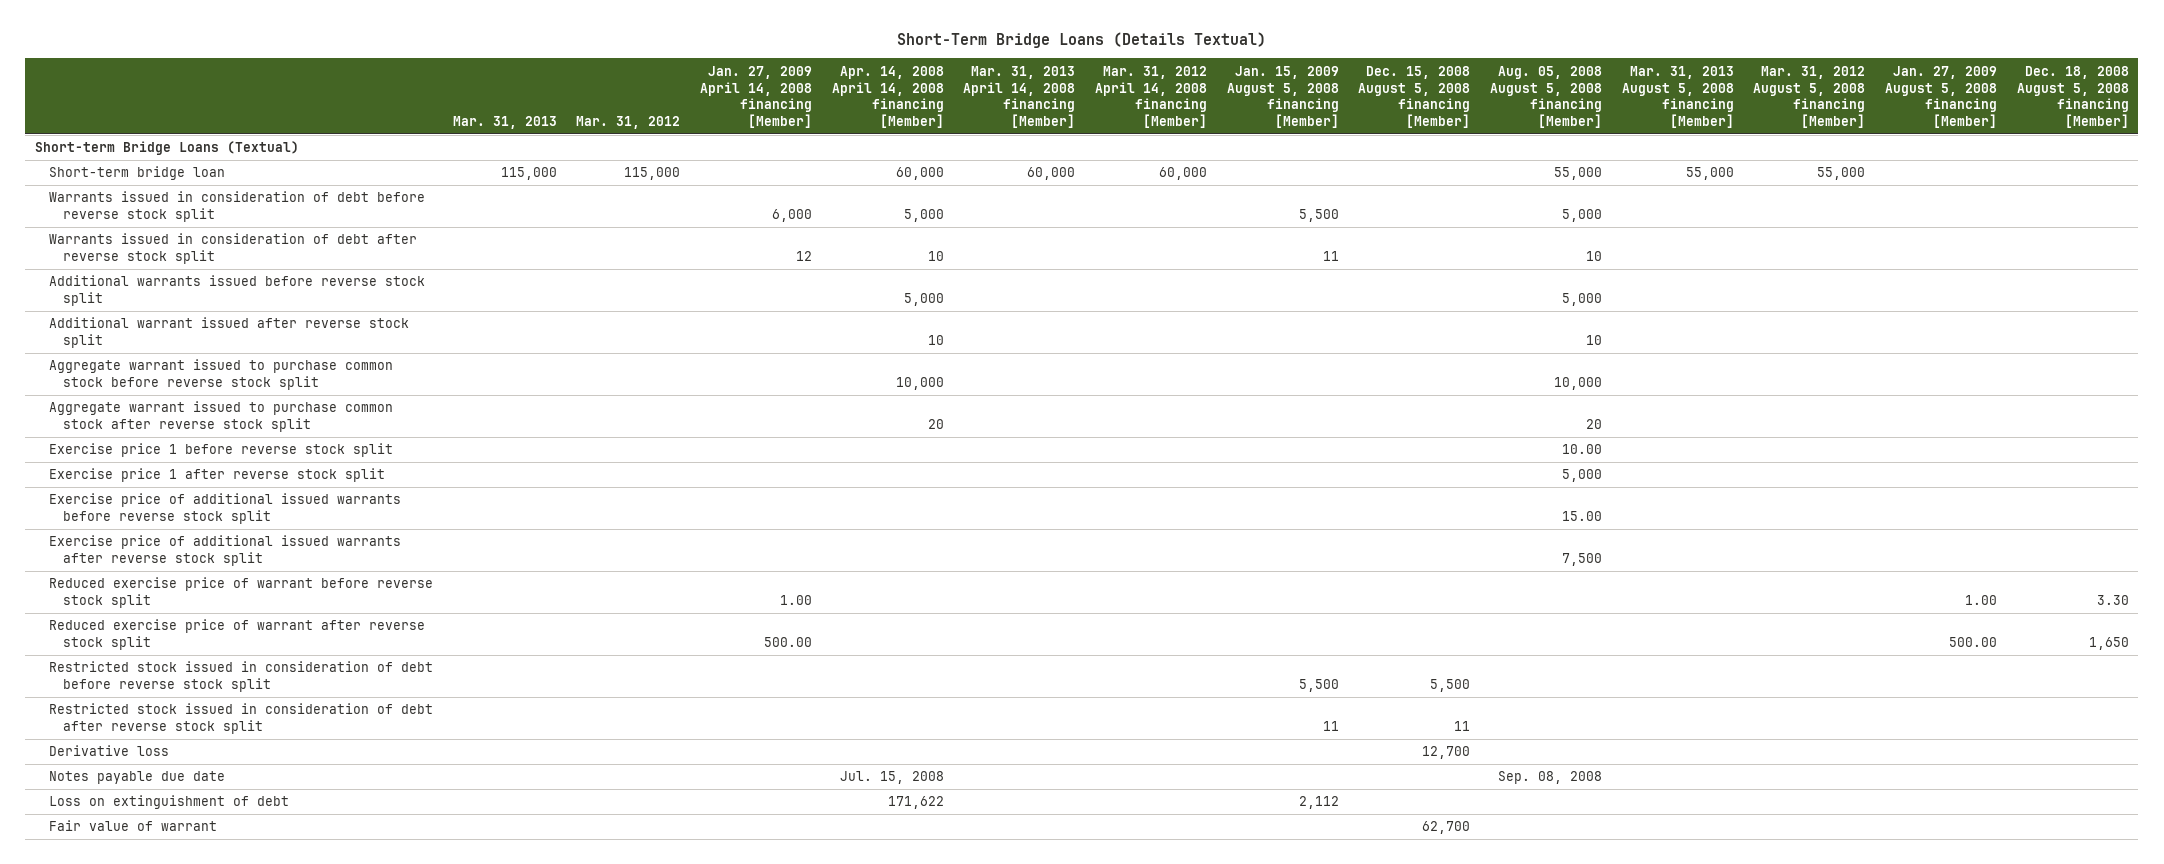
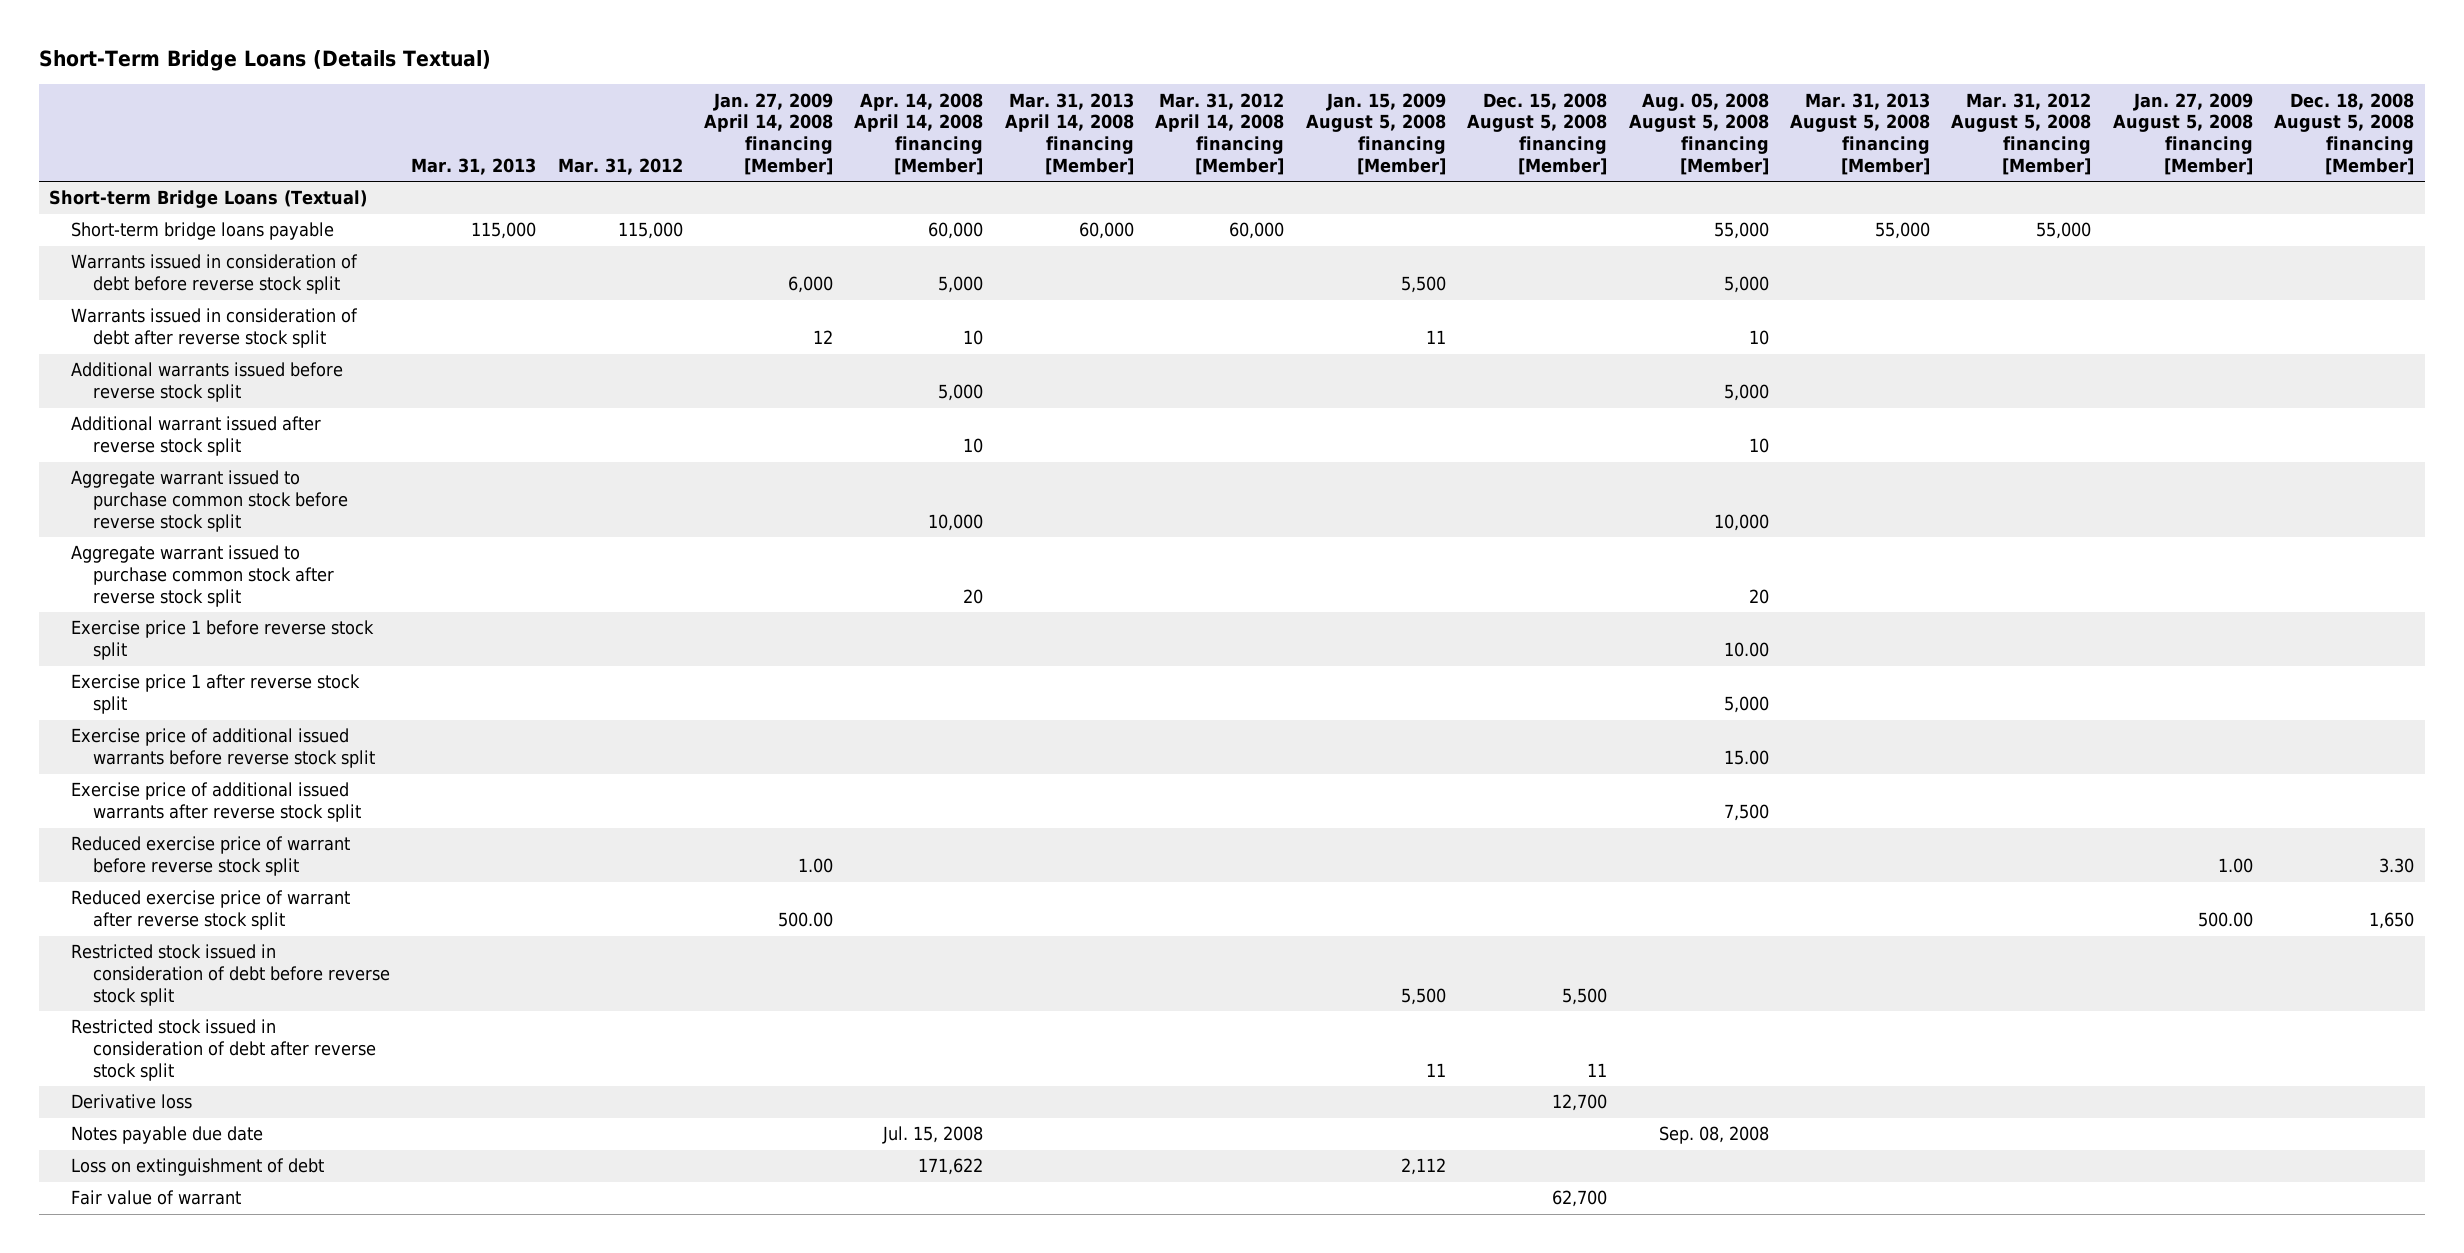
[48,166,225,181] Short-term bridge loan -> [71,222,335,241] Short-term bridge loans payable

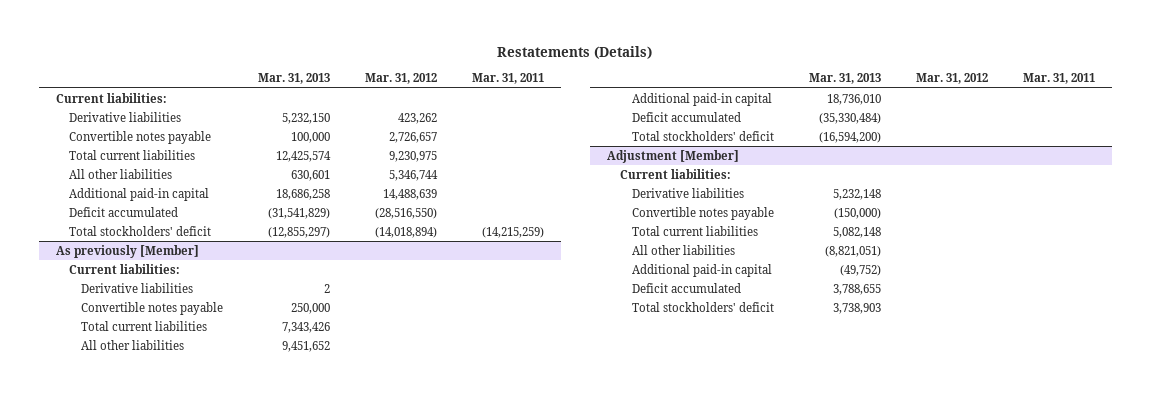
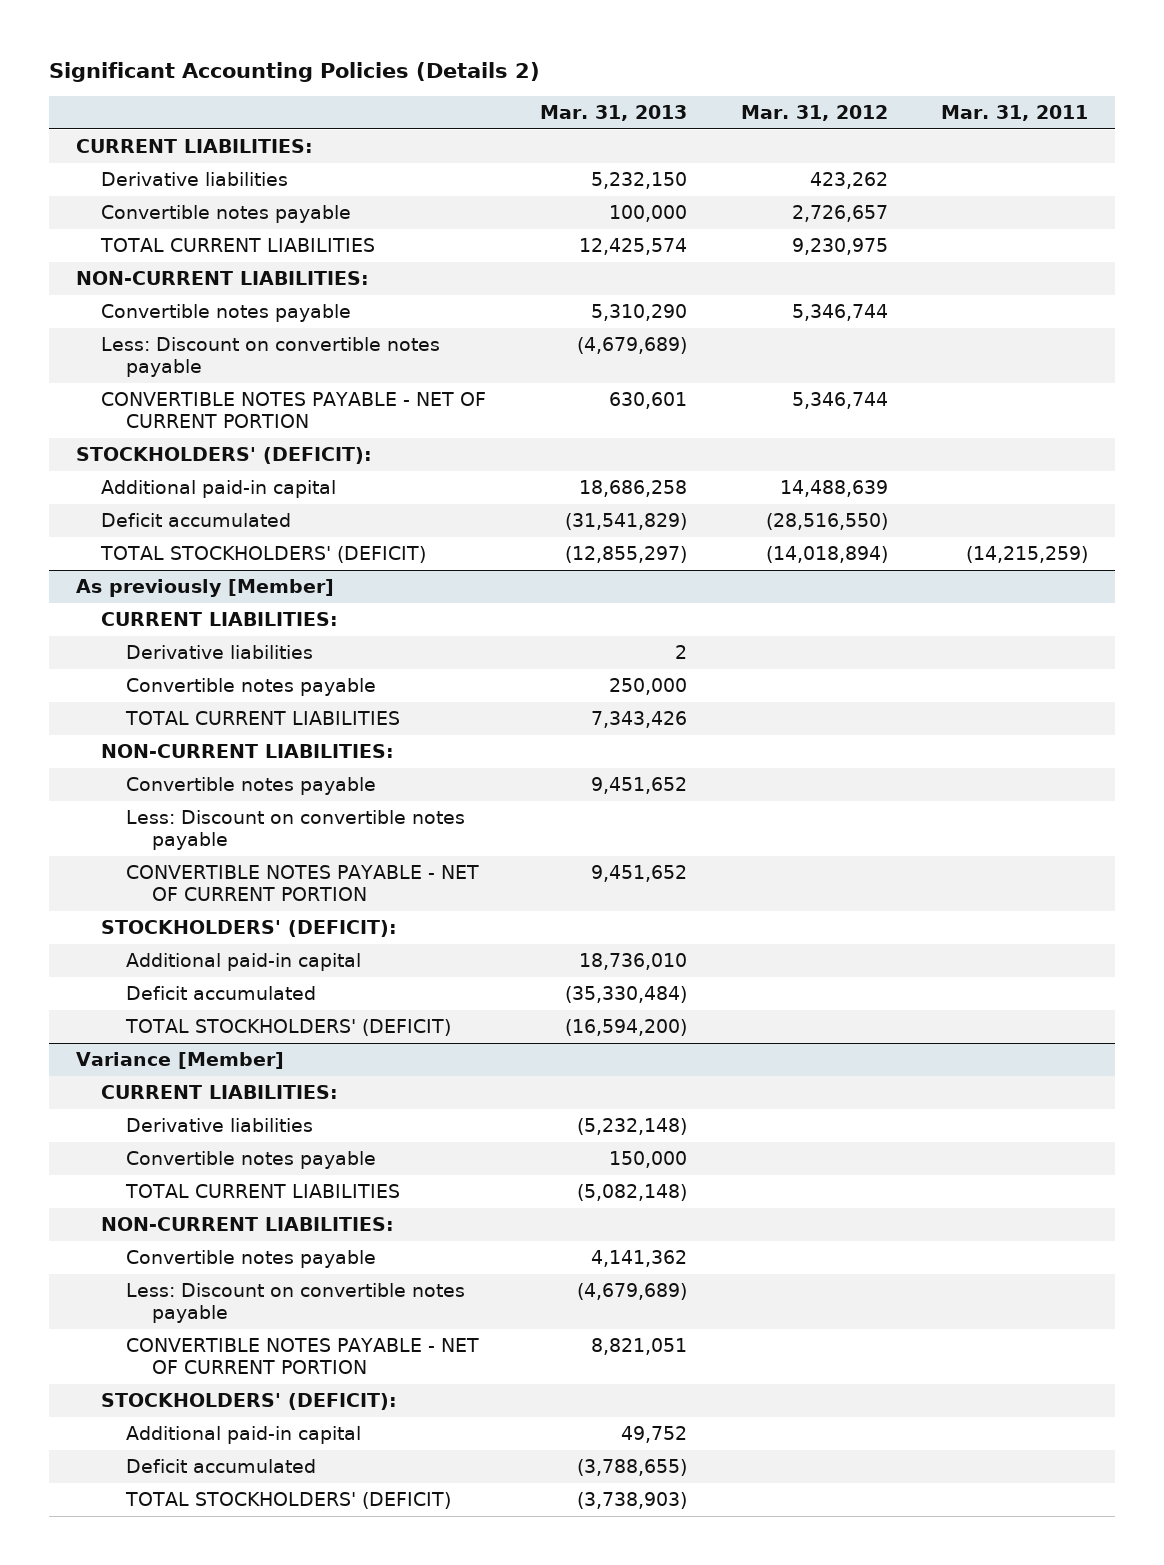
[497,45,653,59] Restatements (Details) -> [49,61,541,82] Significant Accounting Policies (Details 2)
[56,92,168,103] Current liabilities: -> [76,139,314,154] CURRENT LIABILITIES:
[68,149,195,160] Total current liabilities -> [100,238,376,253] TOTAL CURRENT LIABILITIES
none -> [76,271,370,286] NON-CURRENT LIABILITIES:
none -> [101,304,352,323] Convertible notes payable
none -> [101,337,441,378] Less: Discount on convertible notes payable
[68,168,172,179] All other liabilities -> [101,392,487,429] CONVERTIBLE NOTES PAYABLE - NET OF CURRENT PORTION
none -> [76,447,373,465] STOCKHOLDERS' (DEFICIT):
[68,225,211,236] Total stockholders' deficit -> [100,546,427,564] TOTAL STOCKHOLDERS' (DEFICIT)
[68,263,180,274] Current liabilities: -> [101,612,339,627] CURRENT LIABILITIES:
[81,320,208,331] Total current liabilities -> [125,711,401,726] TOTAL CURRENT LIABILITIES
none -> [101,744,395,759] NON-CURRENT LIABILITIES:
none -> [126,777,377,796] Convertible notes payable
none -> [126,810,466,851] Less: Discount on convertible notes payable
[81,339,185,350] All other liabilities -> [126,865,480,902] CONVERTIBLE NOTES PAYABLE - NET OF CURRENT PORTION
none -> [101,920,398,938] STOCKHOLDERS' (DEFICIT):
[607,149,740,163] Adjustment [Member] -> none
[632,244,736,255] All other liabilities -> none
[632,130,775,141] Total stockholders' deficit -> [125,1019,452,1037] TOTAL STOCKHOLDERS' (DEFICIT)
none -> [76,1052,285,1070] Variance [Member]
[619,168,731,179] Current liabilities: -> [101,1085,339,1100] CURRENT LIABILITIES:
[832,188,881,200] 5,232,148 -> [576,1118,687,1136] (5,232,148)
[833,207,881,219] (150,000) -> [608,1151,687,1169] 150,000
[632,225,759,236] Total current liabilities -> [125,1184,401,1199] TOTAL CURRENT LIABILITIES
[832,226,881,238] 5,082,148 -> [576,1184,687,1202] (5,082,148)
none -> [101,1217,395,1232] NON-CURRENT LIABILITIES:
none -> [126,1250,377,1269] Convertible notes payable
none -> [126,1283,466,1324] Less: Discount on convertible notes payable
none -> [126,1338,480,1375] CONVERTIBLE NOTES PAYABLE - NET OF CURRENT PORTION
none -> [101,1393,398,1411] STOCKHOLDERS' (DEFICIT):
[839,264,881,276] (49,752) -> [620,1426,687,1444] 49,752
[832,283,881,295] 3,788,655 -> [576,1459,687,1477] (3,788,655)
[632,301,775,312] Total stockholders' deficit -> [125,1492,452,1510] TOTAL STOCKHOLDERS' (DEFICIT)
[832,302,881,314] 3,738,903 -> [576,1492,687,1510] (3,738,903)

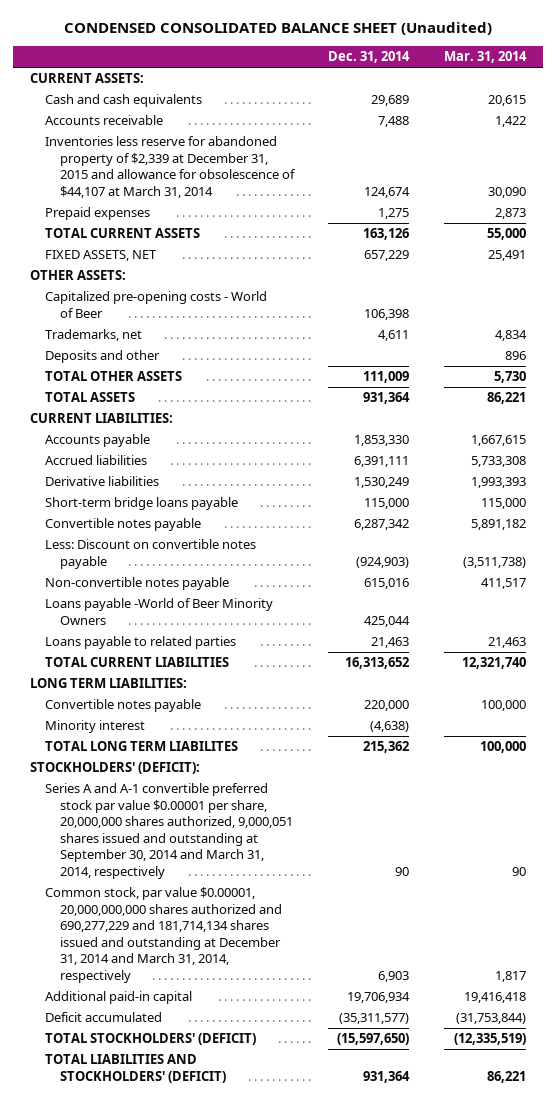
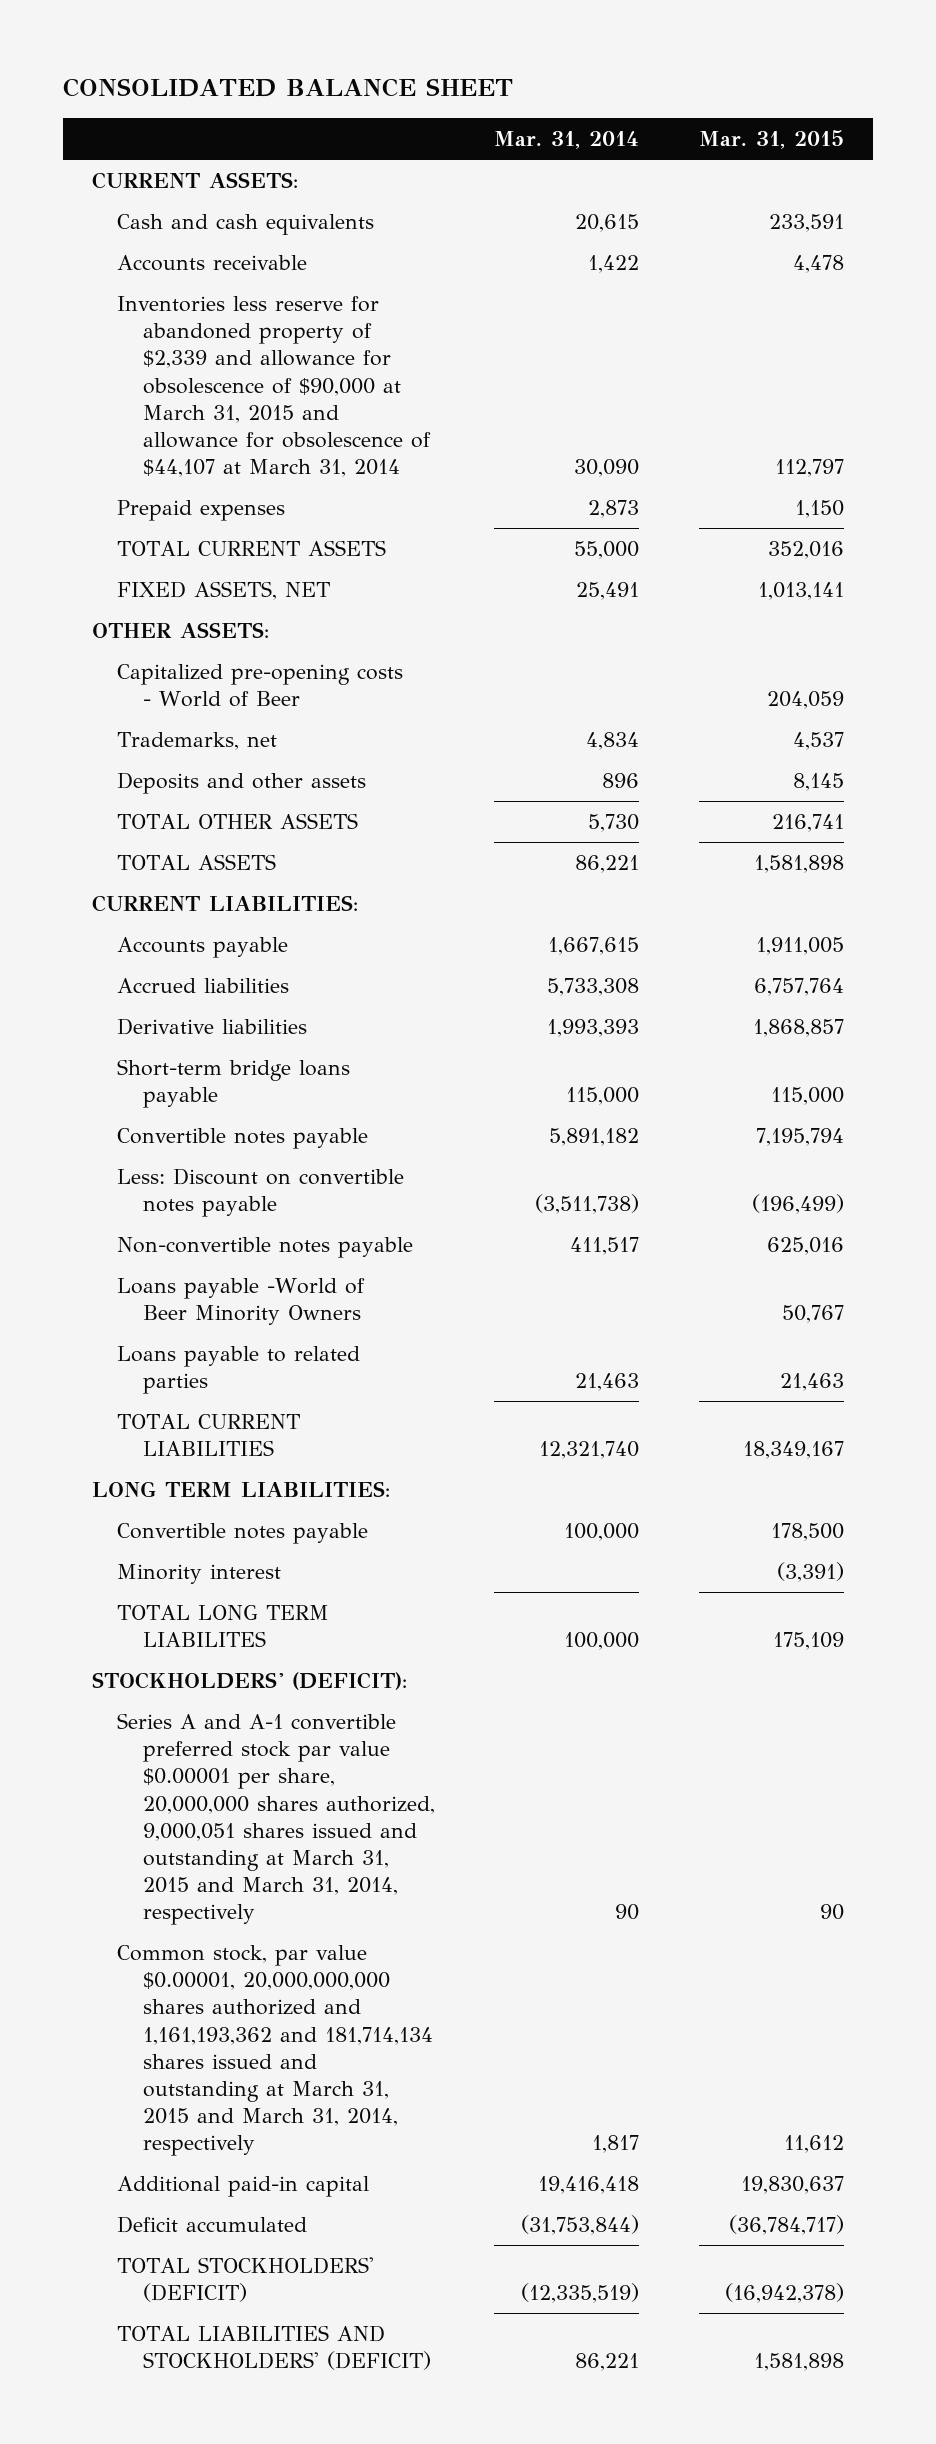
[64,21,493,35] CONDENSED CONSOLIDATED BALANCE SHEET (Unaudited) -> [62,78,513,98] CONSOLIDATED BALANCE SHEET
[328,51,411,64] Dec. 31, 2014 -> none
none -> [698,130,844,150] Mar. 31, 2015
[44,136,296,198] Inventories less reserve for abandoned property of $2,339 at December 31, 2015 and allowance for obsolescence of $44,107 at March 31, 2014 -> [117,296,431,477] Inventories less reserve for abandoned property of $2,339 and allowance for obsolescence of $90,000 at March 31, 2015 and allowance for obsolescence of $44,107 at March 31, 2014
[44,350,160,364] Deposits and other -> [117,772,367,795] Deposits and other assets
[44,783,293,879] Series A and A-1 convertible preferred stock par value $0.00001 per share, 20,000,000 shares authorized, 9,000,051 shares issued and outstanding at September 30, 2014 and March 31, 2014, respectively -> [117,1713,435,1926] Series A and A-1 convertible preferred stock par value $0.00001 per share, 20,000,000 shares authorized, 9,000,051 shares issued and outstanding at March 31, 2015 and March 31, 2014, respectively
[44,887,282,983] Common stock, par value $0.00001, 20,000,000,000 shares authorized and 690,277,229 and 181,714,134 shares issued and outstanding at December 31, 2014 and March 31, 2014, respectively -> [117,1945,433,2157] Common stock, par value $0.00001, 20,000,000,000 shares authorized and 1,161,193,362 and 181,714,134 shares issued and outstanding at March 31, 2015 and March 31, 2014, respectively

